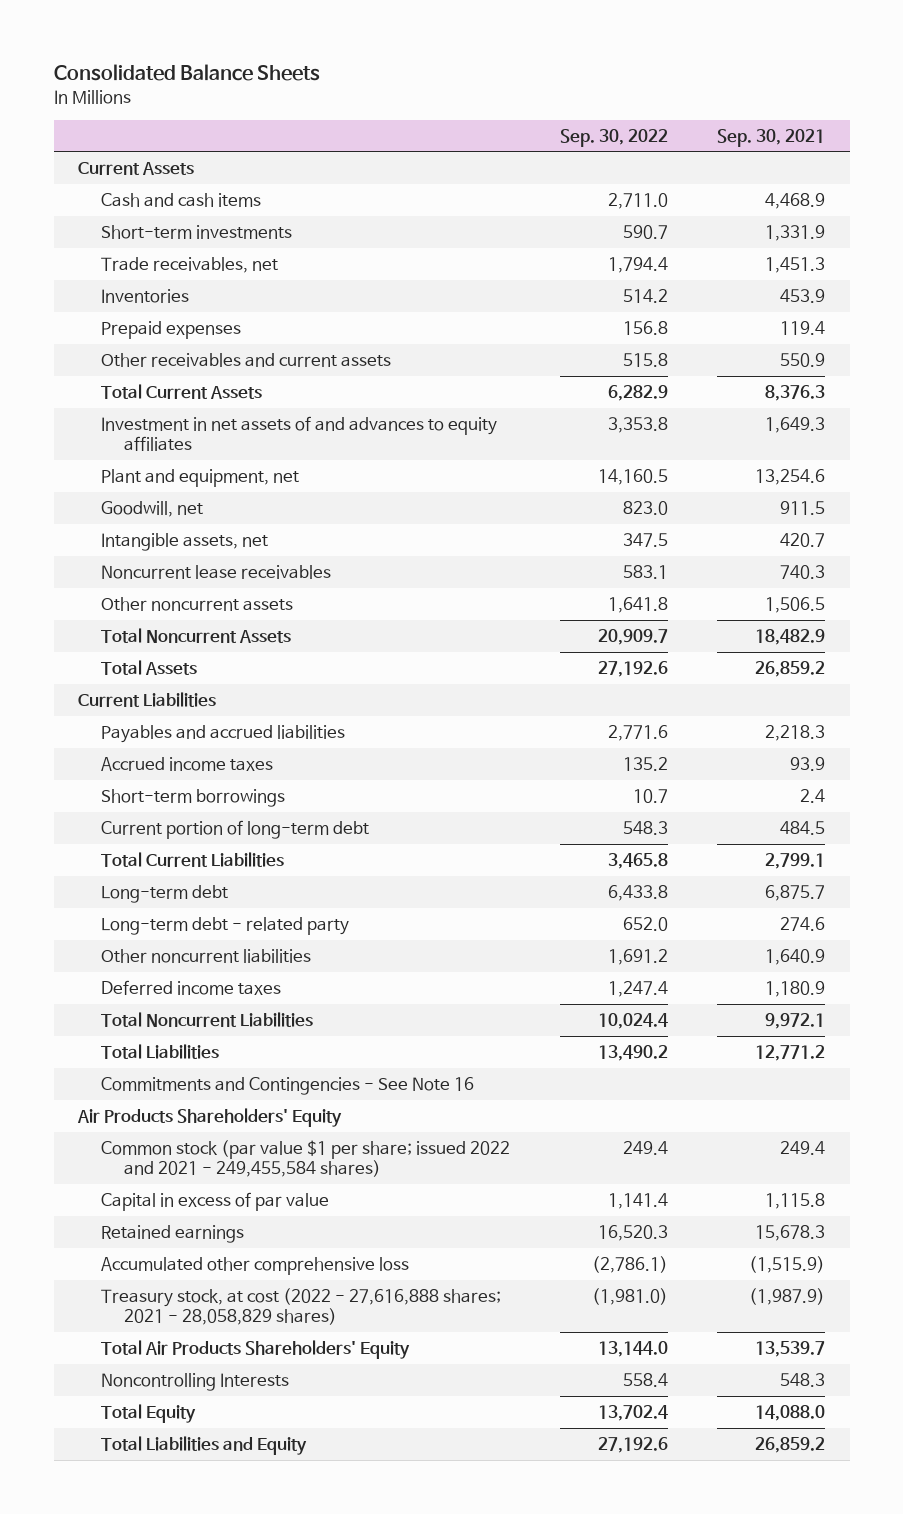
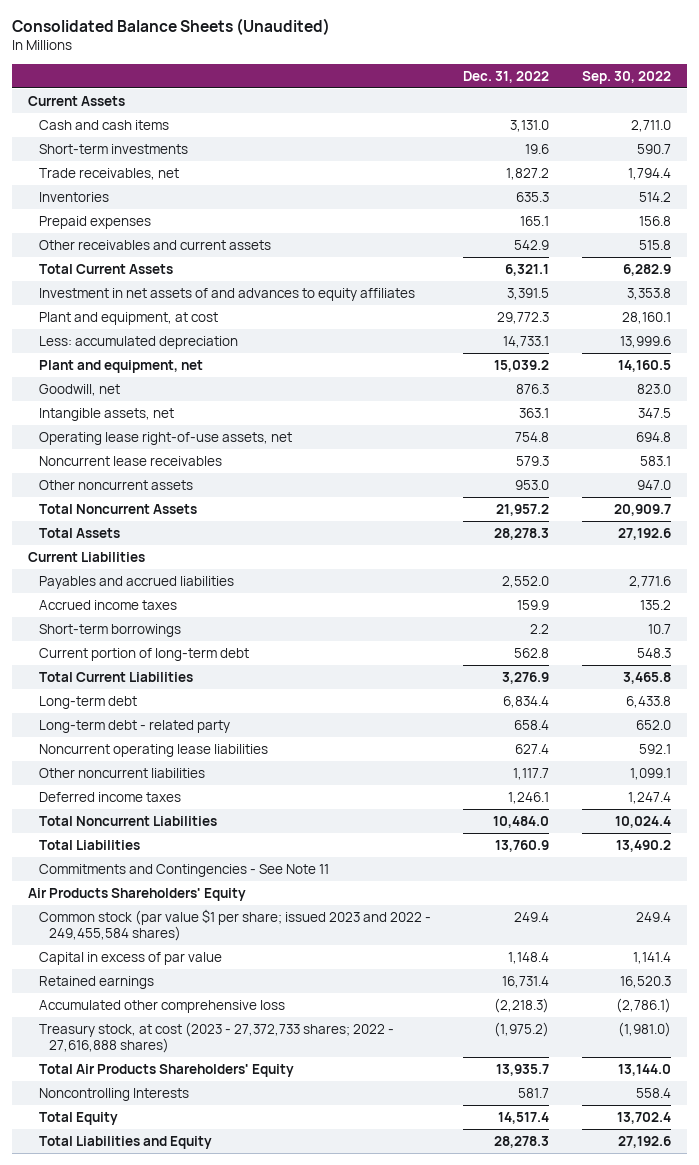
[53,63,320,81] Consolidated Balance Sheets -> [11,18,330,36] Consolidated Balance Sheets (Unaudited)
[717,128,826,147] Sep. 30, 2021 -> none
none -> [463,70,550,83] Dec. 31, 2022
none -> [38,311,218,325] Plant and equipment, at cost
none -> [38,335,238,349] Less: accumulated depreciation
none -> [38,431,292,445] Operating lease right-of-use assets, net
[607,597,668,614] 1,641.8 -> [636,479,671,490] 947.0
none -> [38,743,268,757] Noncurrent operating lease liabilities
[607,949,668,966] 1,691.2 -> [629,767,671,780] 1,099.1
[101,1077,475,1096] Commitments and Contingencies - See Note 16 -> [38,863,329,877] Commitments and Contingencies - See Note 11
[101,1140,511,1178] Common stock (par value $1 per share; issued 2022 and 2021 - 249,455,584 shares) -> [38,908,431,942] Common stock (par value $1 per share; issued 2023 and 2022 - 249,455,584 shares)
[101,1288,502,1326] Treasury stock, at cost (2022 - 27,616,888 shares; 2021 - 28,058,829 shares) -> [38,1021,394,1054] Treasury stock, at cost (2023 - 27,372,733 shares; 2022 - 27,616,888 shares)

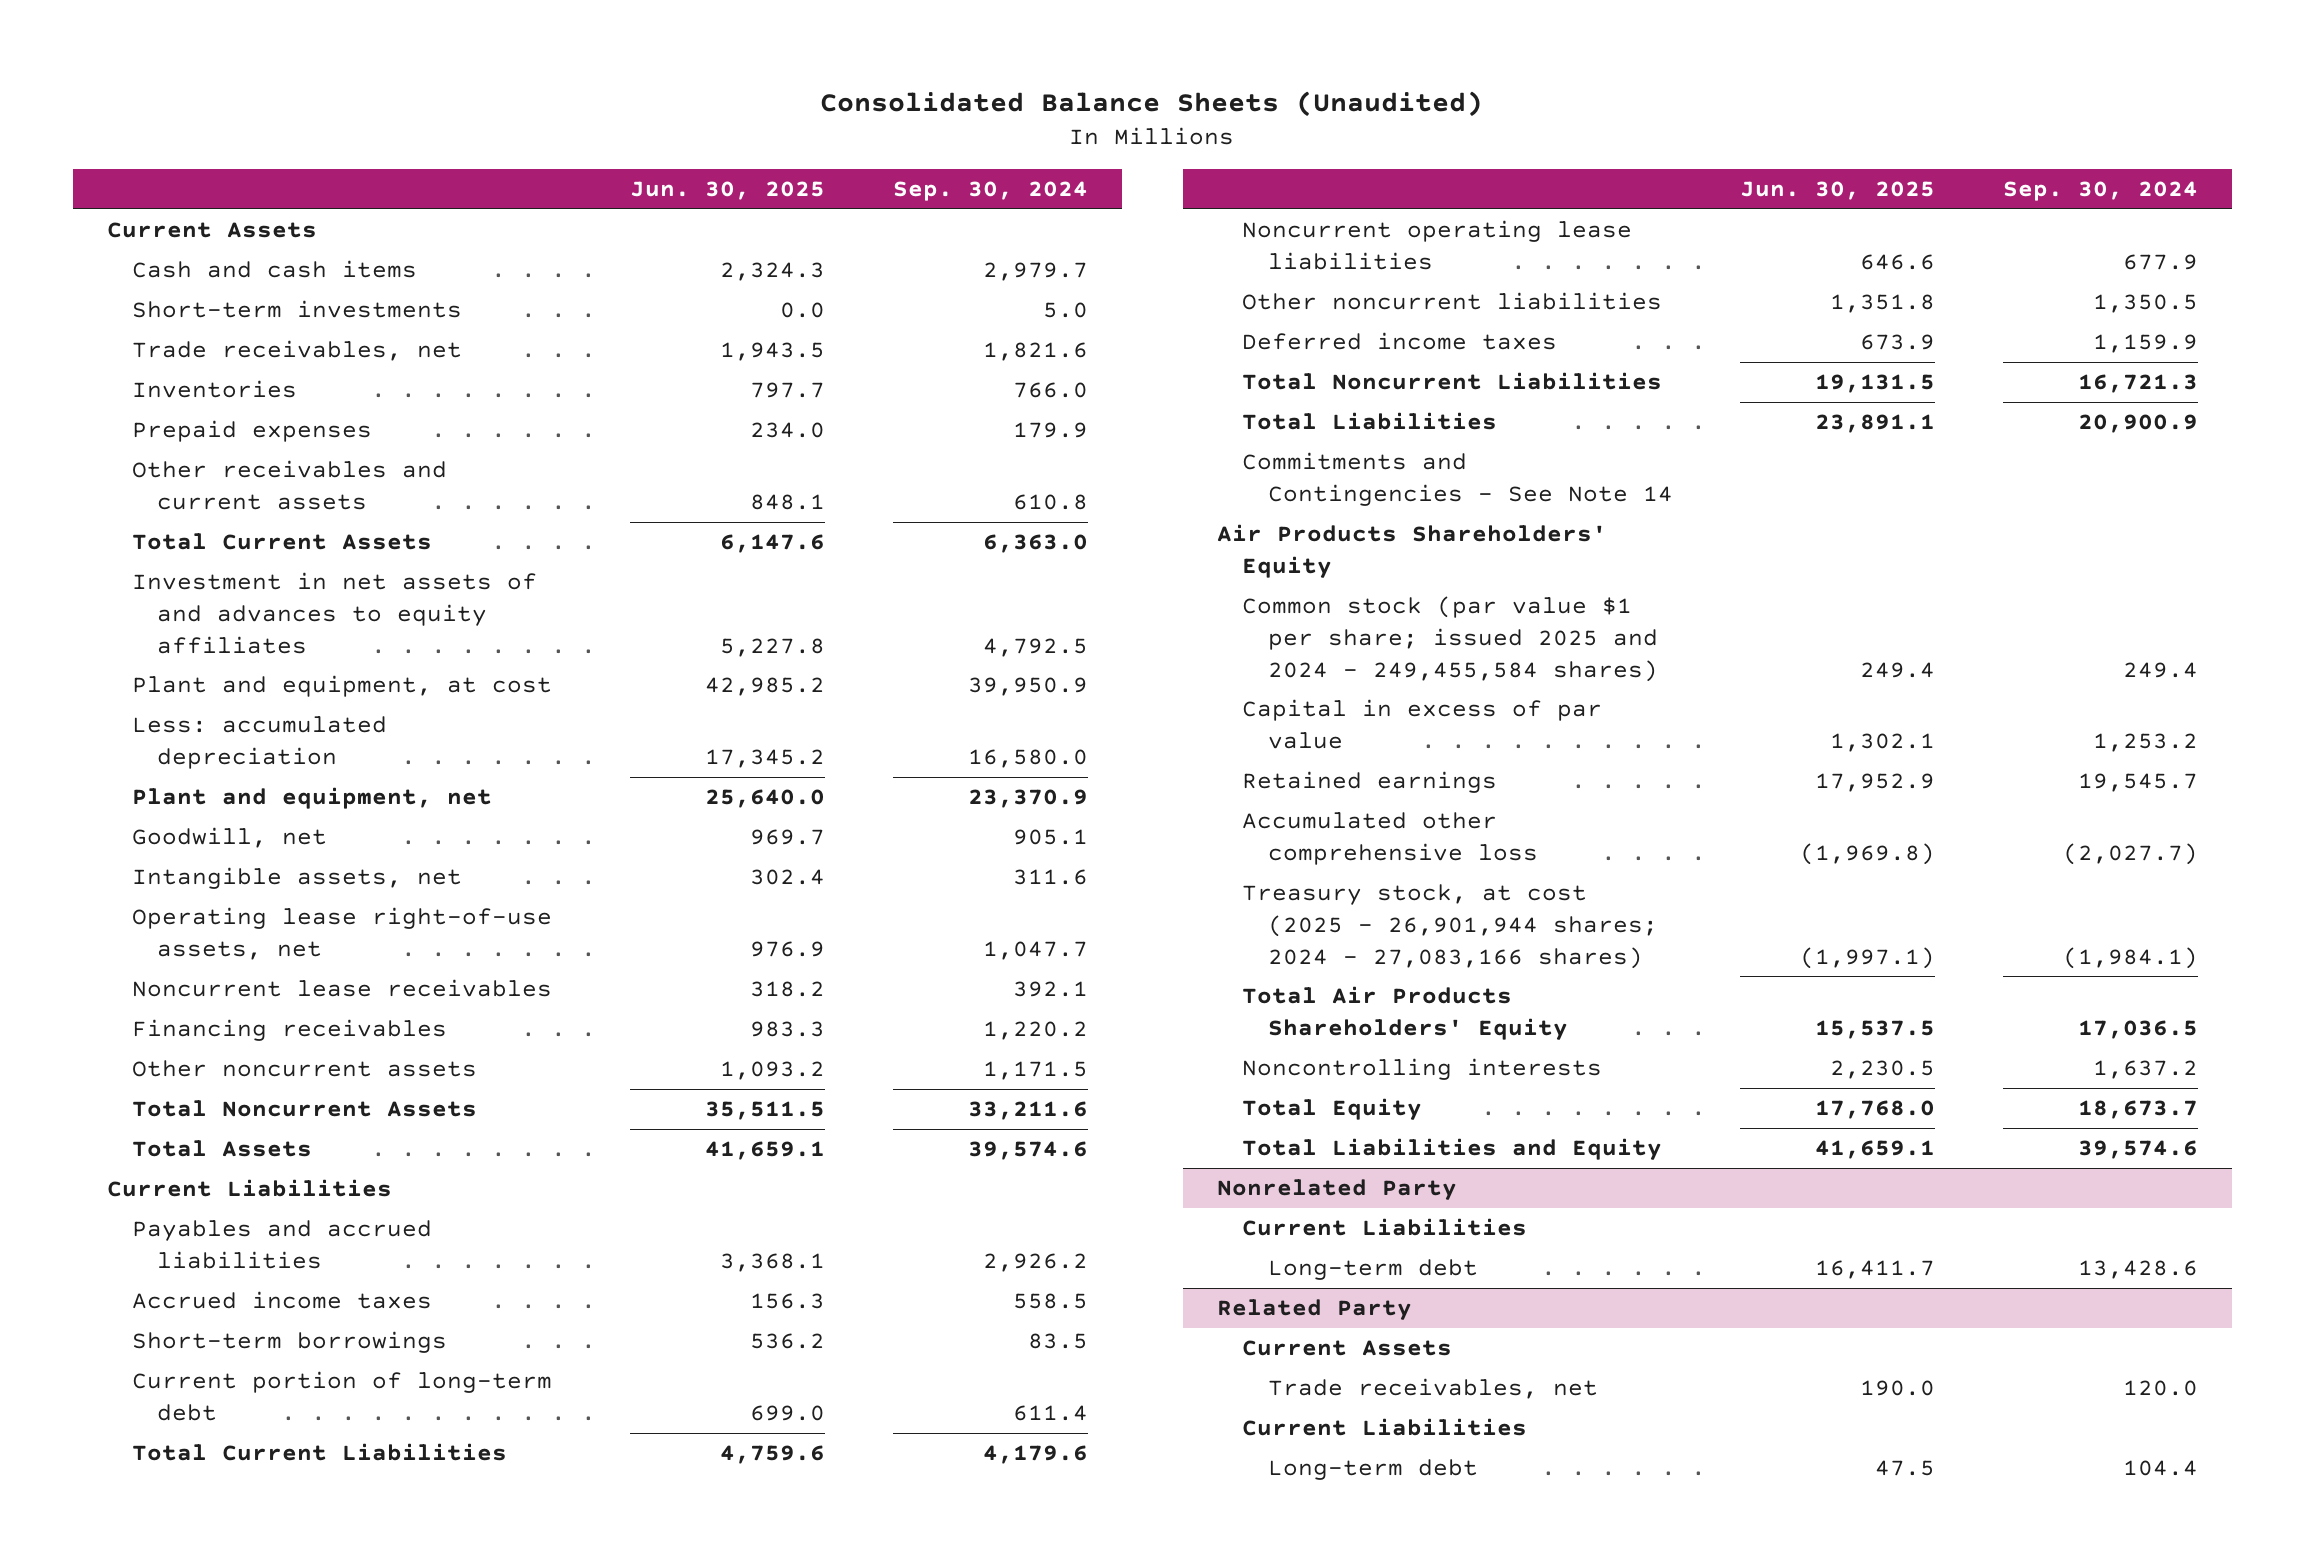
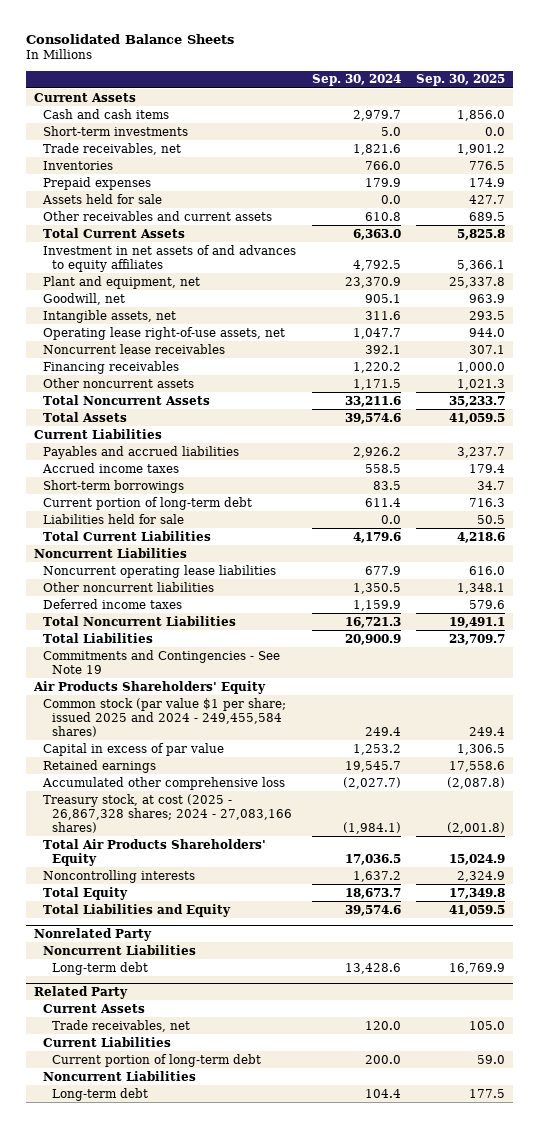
[820,91,1484,118] Consolidated Balance Sheets (Unaudited) -> [26,34,235,45] Consolidated Balance Sheets
[630,181,826,201] Jun. 30, 2025 -> none
none -> [416,74,506,87] Sep. 30, 2025
none -> [42,193,163,204] Assets held for sale
[132,675,553,698] Plant and equipment, at cost -> none
[132,716,388,769] Less: accumulated depreciation -> none
none -> [43,513,185,524] Liabilities held for sale
none -> [34,547,188,558] Noncurrent Liabilities
[1242,452,1673,506] Commitments and Contingencies - See Note 14 -> [43,649,281,674] Commitments and Contingencies - See Note 19
[1242,884,1658,969] Treasury stock, at cost (2025 - 26,901,944 shares; 2024 - 27,083,166 shares) -> [43,793,293,833] Treasury stock, at cost (2025 - 26,867,328 shares; 2024 - 27,083,166 shares)
[1242,1218,1528,1237] Current Liabilities -> none
none -> [43,944,197,955] Noncurrent Liabilities
none -> [52,1053,262,1067] Current portion of long-term debt
none -> [43,1070,197,1081] Noncurrent Liabilities

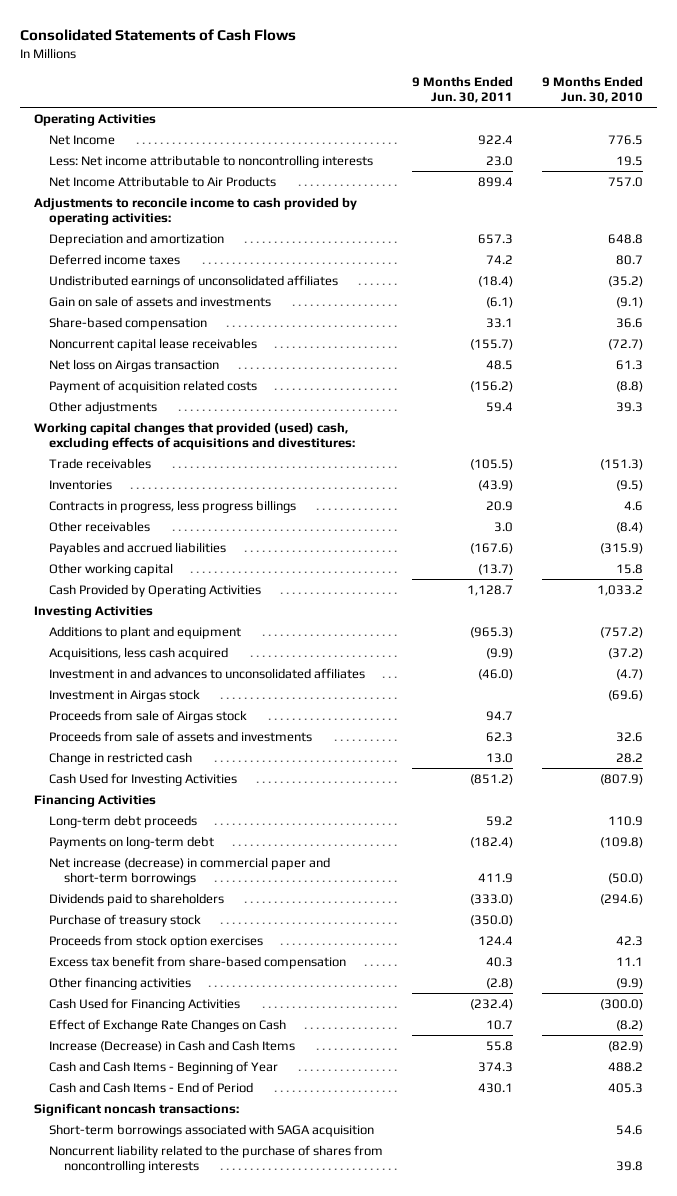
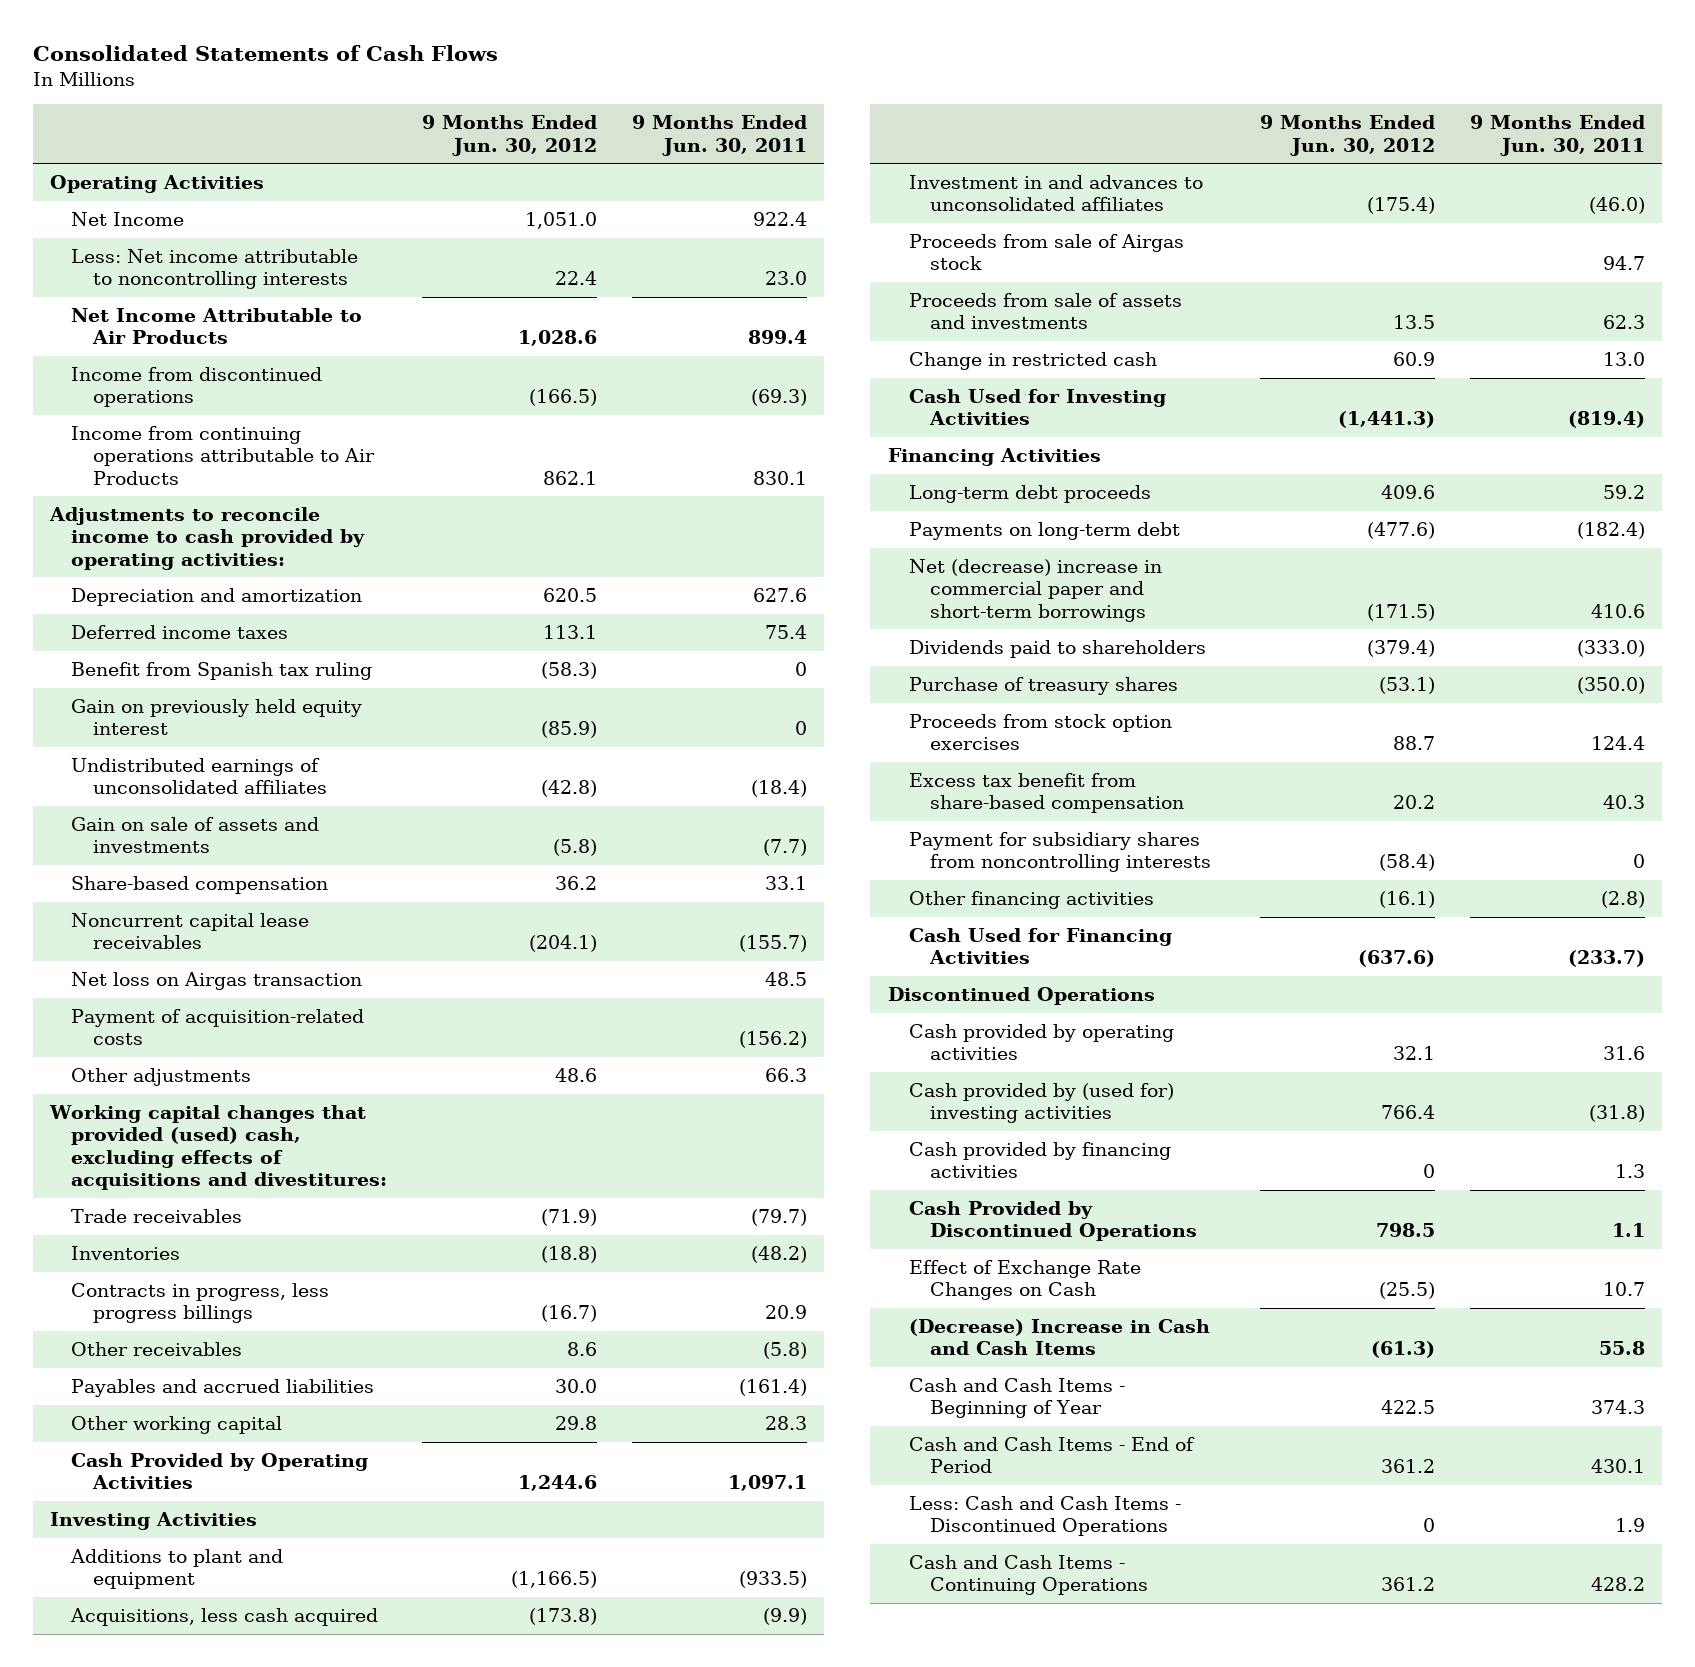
[541,75,643,104] 9 Months Ended Jun. 30, 2010 -> none
none -> [422,115,598,156] 9 Months Ended Jun. 30, 2012
none -> [71,367,323,408] Income from discontinued operations
none -> [71,426,375,485] Income from continuing operations attributable to Air Products
[477,233,513,244] 657.3 -> [753,588,808,603] 627.6
[485,254,513,264] 74.2 -> [765,625,808,640] 75.4
none -> [71,662,373,681] Benefit from Spanish tax ruling
none -> [71,699,363,736] Gain on previously held equity interest
[485,296,513,308] (6.1) -> [763,839,808,857] (7.7)
[49,379,258,393] Payment of acquisition related costs -> [71,1009,365,1046] Payment of acquisition-related costs
[485,401,513,412] 59.4 -> [765,1068,808,1083] 66.3
[469,458,513,470] (105.5) -> [751,1209,808,1227] (79.7)
[477,479,513,491] (43.9) -> [751,1246,808,1264] (48.2)
[493,521,513,532] 3.0 -> [763,1342,808,1360] (5.8)
[469,542,513,554] (167.6) -> [739,1379,808,1397] (161.4)
[477,563,513,575] (13.7) -> [765,1416,808,1431] 28.3
[466,584,513,596] 1,128.7 -> [728,1475,808,1492] 1,097.1
[469,626,513,638] (965.3) -> [739,1571,808,1589] (933.5)
[49,688,201,702] Investment in Airgas stock -> none
[469,773,513,785] (851.2) -> [1567,411,1645,429] (819.4)
[49,856,331,886] Net increase (decrease) in commercial paper and short-term borrowings -> [908,559,1162,622] Net (decrease) increase in commercial paper and short-term borrowings
[477,873,513,884] 411.9 -> [1590,603,1645,618] 410.6
[49,913,202,927] Purchase of treasury stock -> [908,677,1178,696] Purchase of treasury shares
none -> [908,832,1212,873] Payment for subsidiary shares from noncontrolling interests
[469,998,513,1010] (232.4) -> [1567,950,1645,968] (233.7)
none -> [887,987,1155,1006] Discontinued Operations
none -> [908,1024,1174,1061] Cash provided by operating activities
none -> [908,1083,1174,1124] Cash provided by (used for) investing activities
none -> [908,1142,1171,1179] Cash provided by financing activities
none -> [908,1201,1198,1242] Cash Provided by Discontinued Operations
[49,1039,296,1052] Increase (Decrease) in Cash and Cash Items -> [908,1319,1210,1356] (Decrease) Increase in Cash and Cash Items
[34,1102,240,1116] Significant noncash transactions: -> none
[49,1123,375,1137] Short-term borrowings associated with SAGA acquisition -> none
[49,1144,384,1174] Noncurrent liability related to the purchase of shares from noncontrolling interests -> none
none -> [908,1496,1181,1537] Less: Cash and Cash Items - Discontinued Operations
none -> [908,1555,1149,1596] Cash and Cash Items - Continuing Operations

